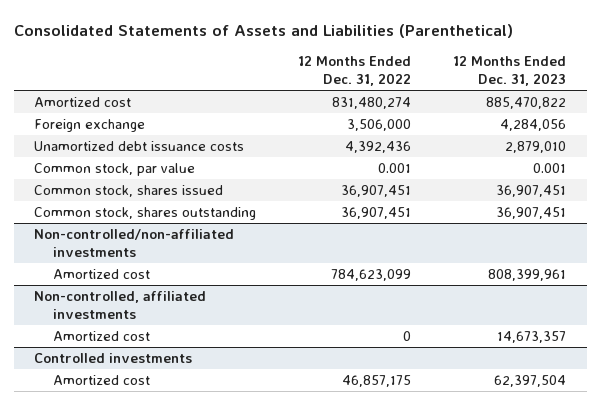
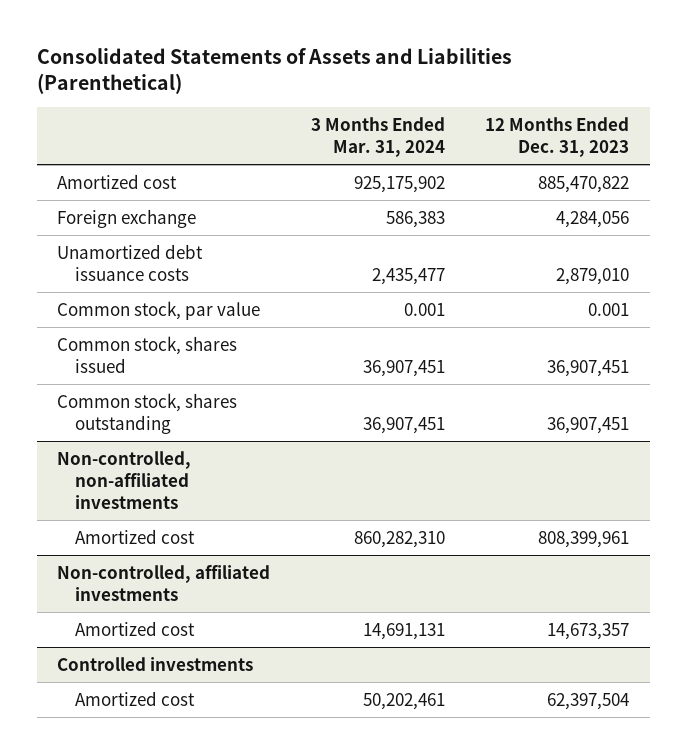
[298,56,412,87] 12 Months Ended Dec. 31, 2022 -> none
none -> [310,117,445,158] 3 Months Ended Mar. 31, 2024
[34,228,235,257] Non-controlled/non-affiliated investments -> [57,450,192,509] Non-controlled, non-affiliated investments

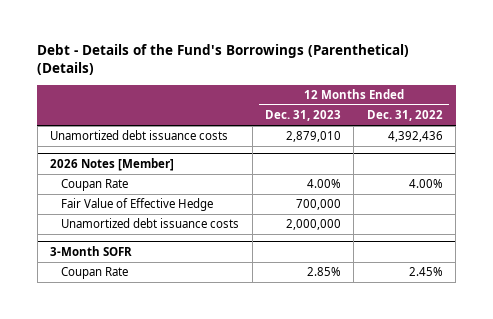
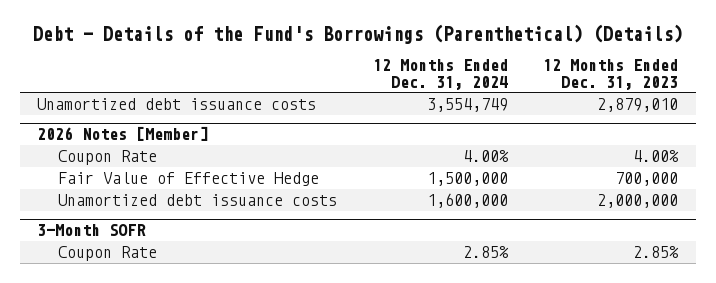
[366,110,443,122] Dec. 31, 2022 -> none
none -> [372,59,508,90] 12 Months Ended Dec. 31, 2024
[61,179,129,192] Coupan Rate -> [58,150,158,166] Coupon Rate
[61,267,129,280] Coupan Rate -> [58,246,158,262] Coupon Rate

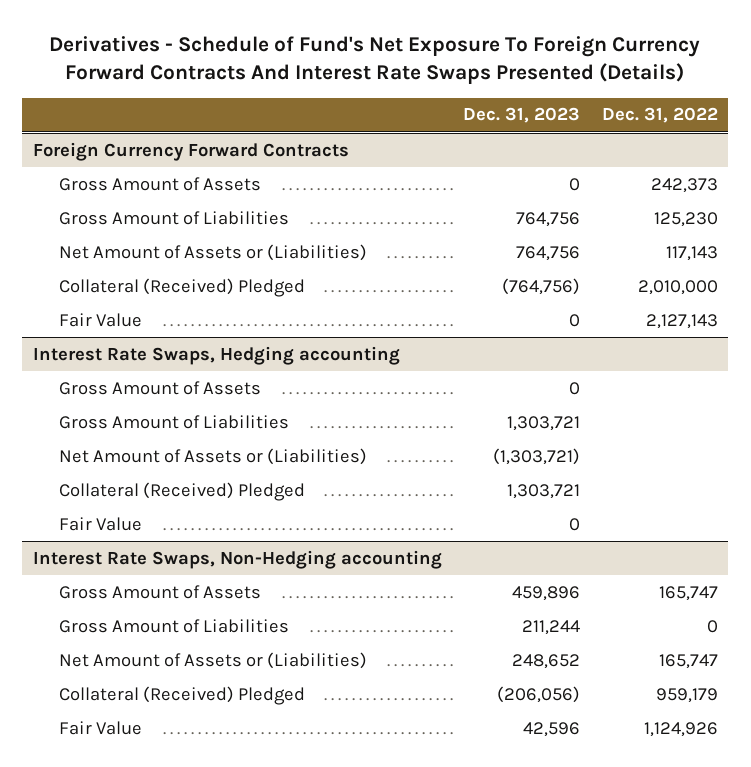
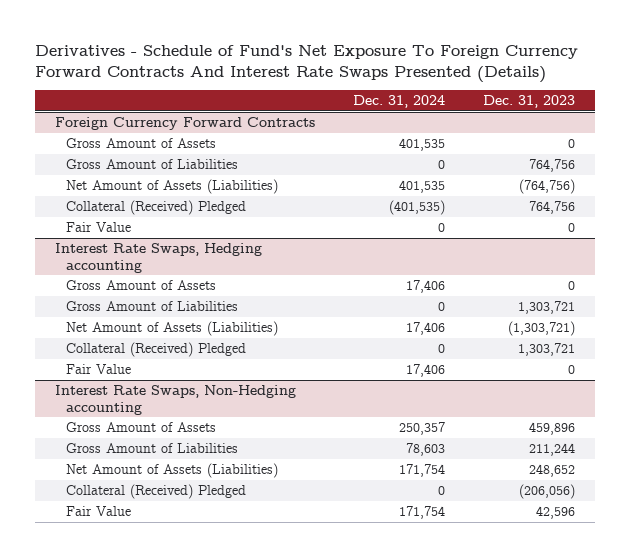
[601,107,718,124] Dec. 31, 2022 -> none
none -> [352,95,445,109] Dec. 31, 2024
[58,243,367,261] Net Amount of Assets or (Liabilities) -> [66,178,279,194] Net Amount of Assets (Liabilities)
[516,245,581,261] 764,756 -> [519,178,576,194] (764,756)
[502,277,581,295] (764,756) -> [529,200,576,214] 764,756
[58,447,367,465] Net Amount of Assets or (Liabilities) -> [66,320,279,336] Net Amount of Assets (Liabilities)
[58,651,367,669] Net Amount of Assets or (Liabilities) -> [66,462,279,478] Net Amount of Assets (Liabilities)

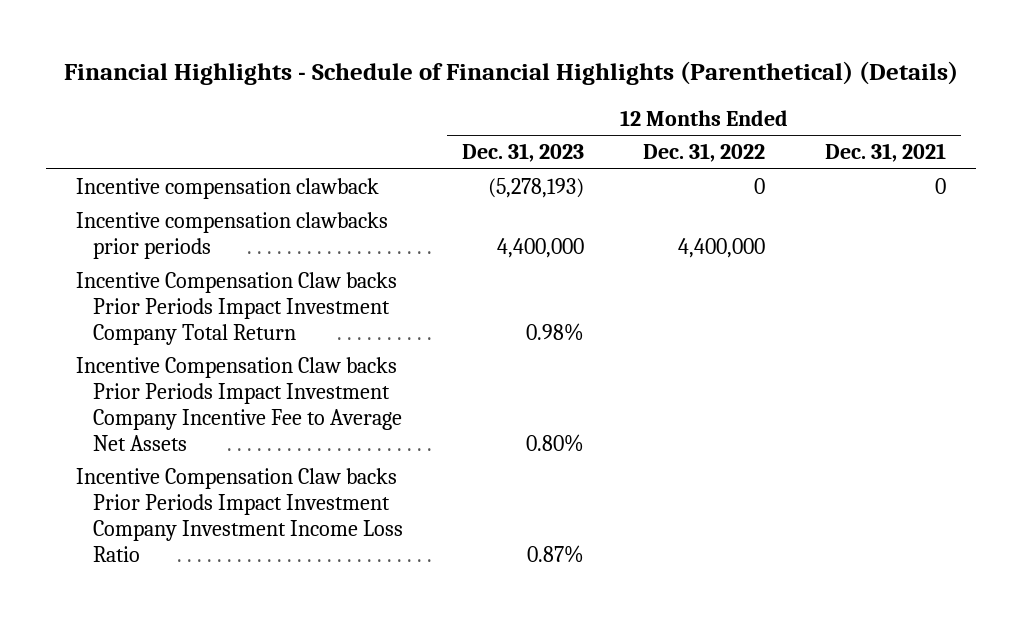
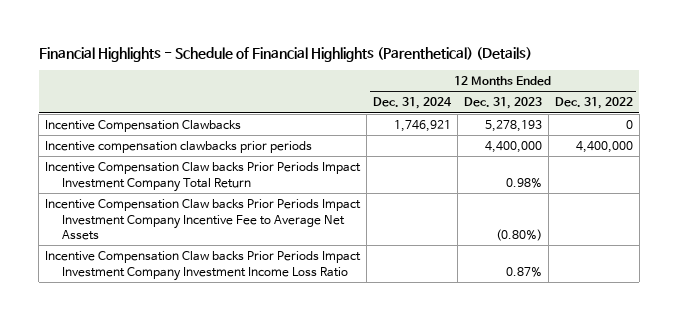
[824,143,946,163] Dec. 31, 2021 -> none
none -> [372,97,452,110] Dec. 31, 2024
[76,178,380,200] Incentive compensation clawback -> [45,120,242,133] Incentive Compensation Clawbacks
[487,178,584,199] (5,278,193) -> [484,120,542,133] 5,278,193
[525,433,584,452] 0.80% -> [495,228,542,241] (0.80%)

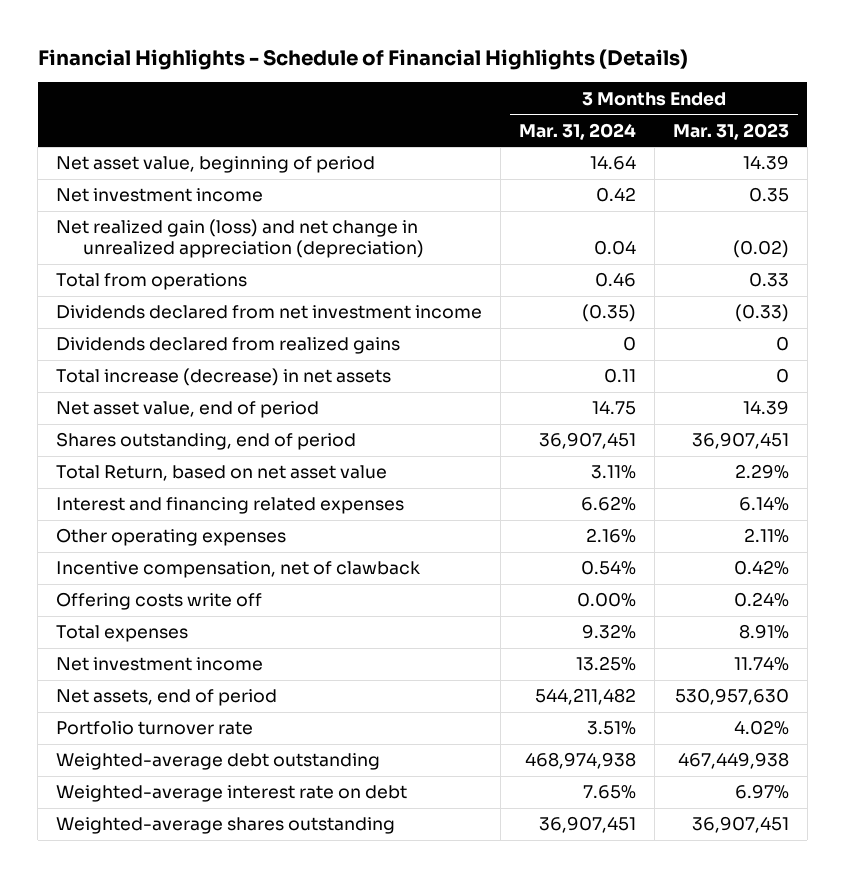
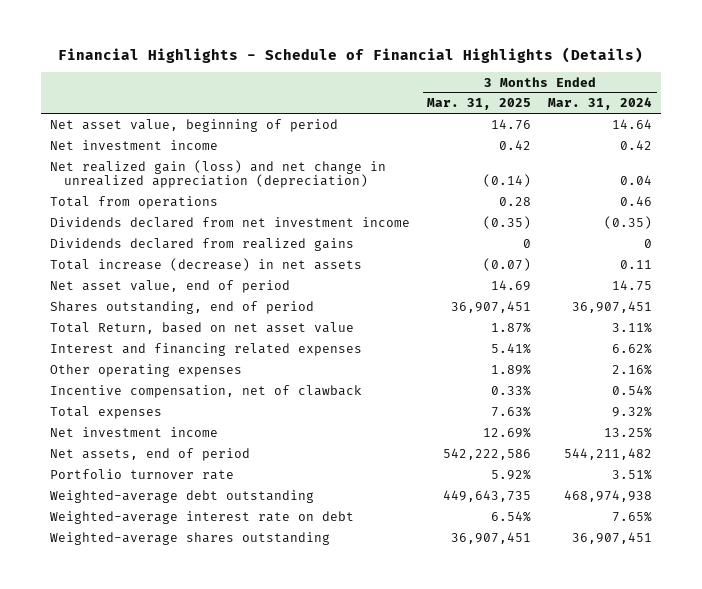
[672,122,789,140] Mar. 31, 2023 -> none
none -> [426,98,531,111] Mar. 31, 2025
[56,592,263,611] Offering costs write off -> none

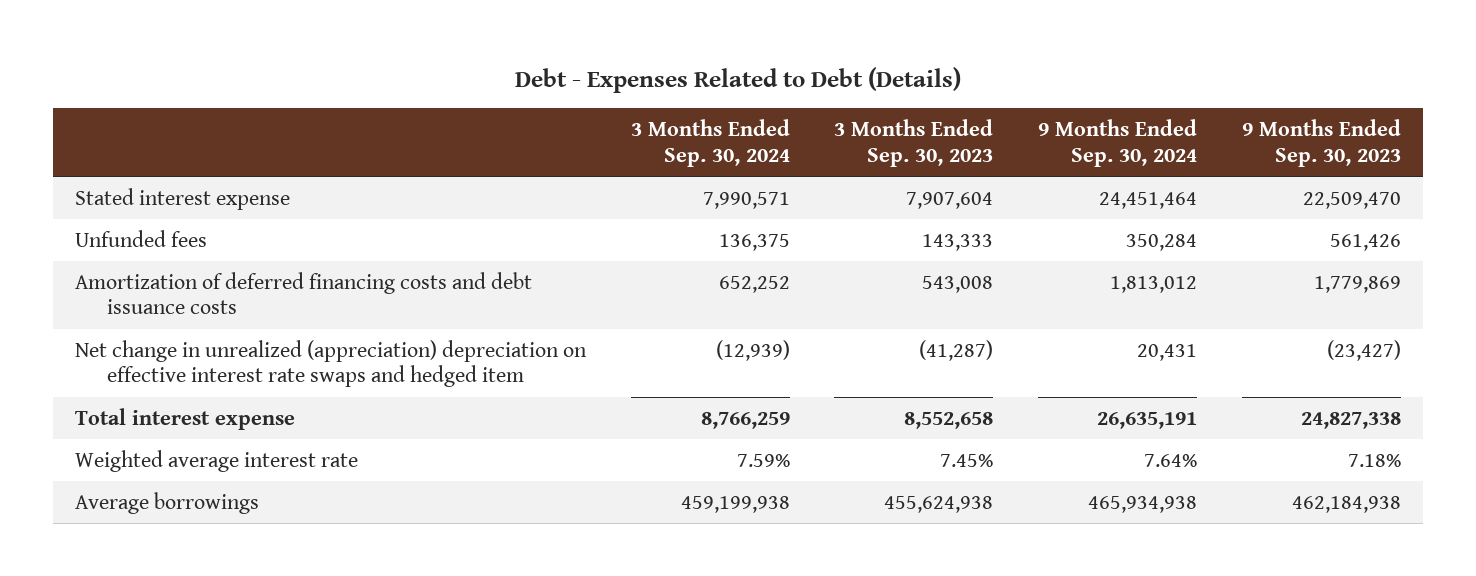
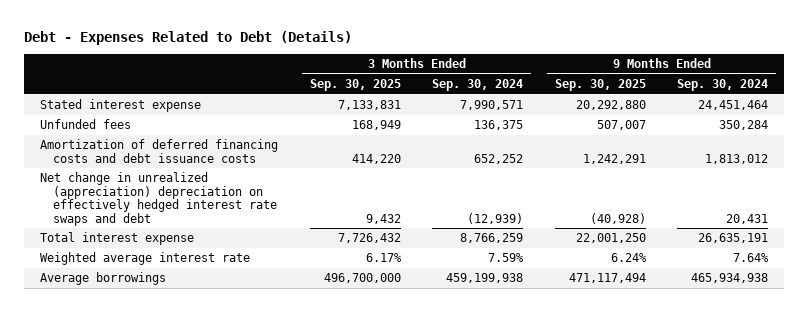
[834,119,994,167] 3 Months Ended Sep. 30, 2023 -> none
[1241,119,1401,167] 9 Months Ended Sep. 30, 2023 -> none
none -> [309,78,401,91] Sep. 30, 2025
none -> [554,78,646,91] Sep. 30, 2025
[75,339,588,388] Net change in unrealized (appreciation) depreciation on effective interest rate swaps and hedged item -> [40,172,277,226] Net change in unrealized (appreciation) depreciation on effectively hedged interest rate swaps and debt

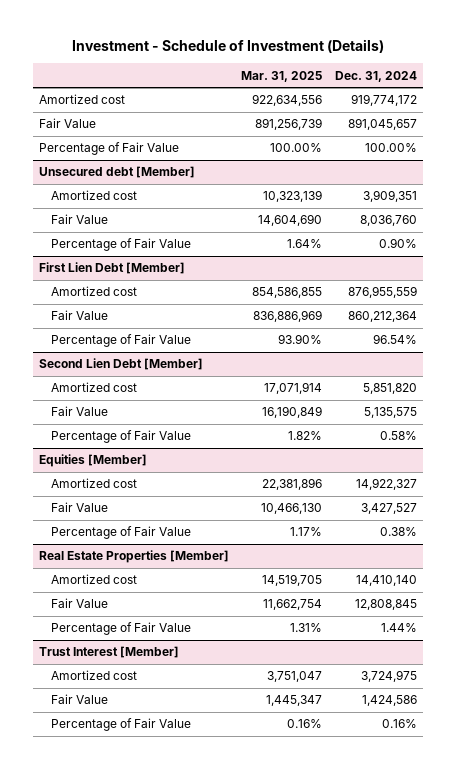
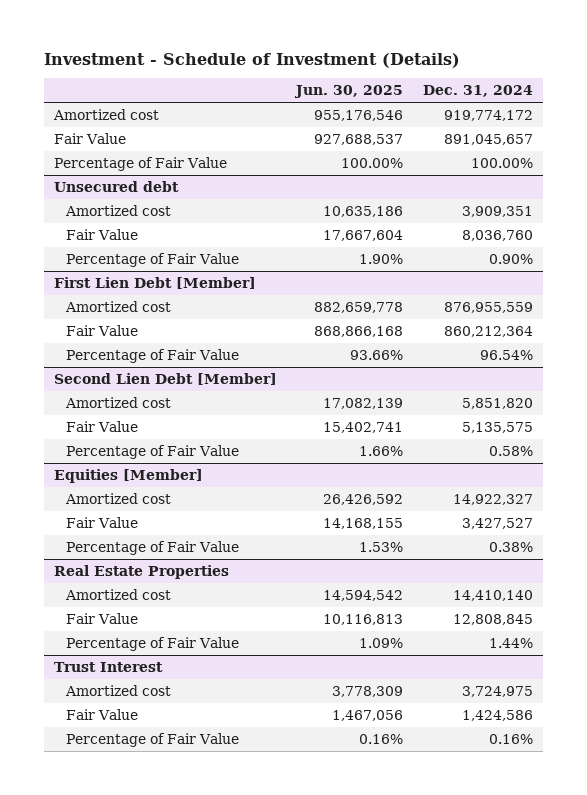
[241,70,323,82] Mar. 31, 2025 -> none
none -> [294,85,404,99] Jun. 30, 2025
[38,166,195,179] Unsecured debt [Member] -> [53,180,179,192] Unsecured debt
[38,550,229,564] Real Estate Properties [Member] -> [53,564,229,579] Real Estate Properties
[38,646,179,659] Trust Interest [Member] -> [53,661,163,672] Trust Interest

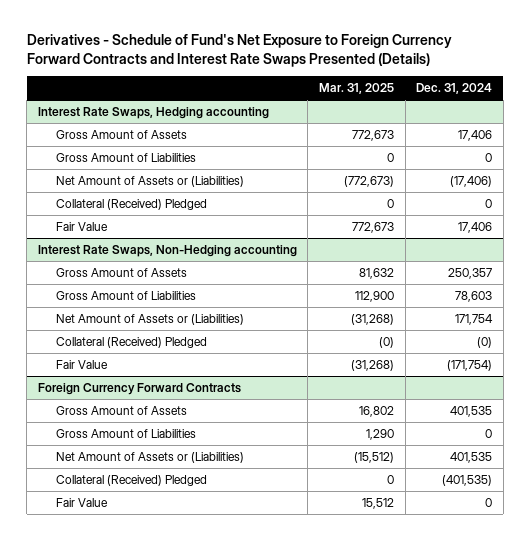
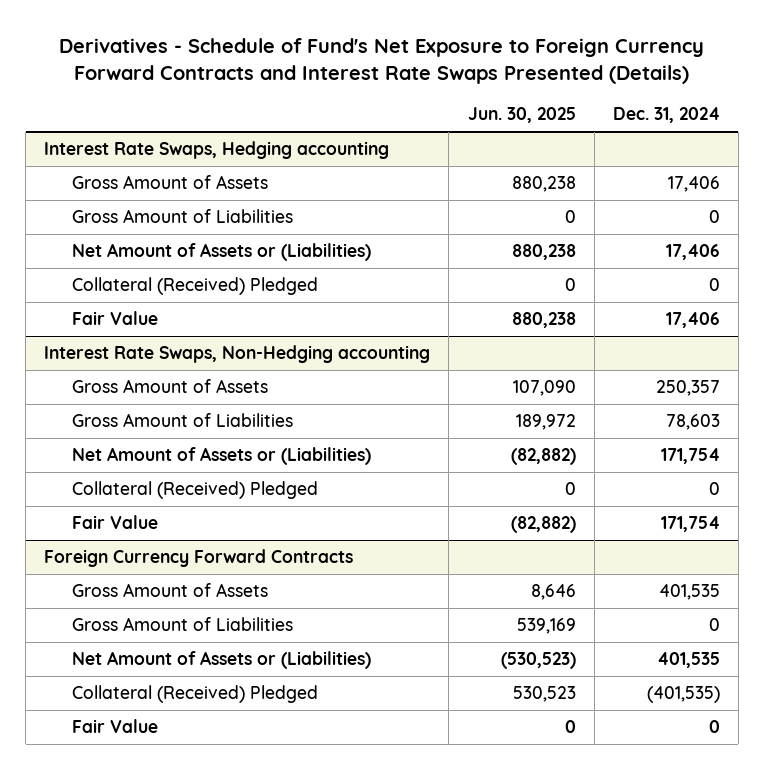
[319,83,395,95] Mar. 31, 2025 -> none
none -> [467,107,576,124] Jun. 30, 2025
[450,175,493,187] (17,406) -> [665,244,720,261] 17,406
[477,336,493,348] (0) -> [708,482,720,496] 0
[447,359,493,371] (171,754) -> [660,516,720,533] 171,754

